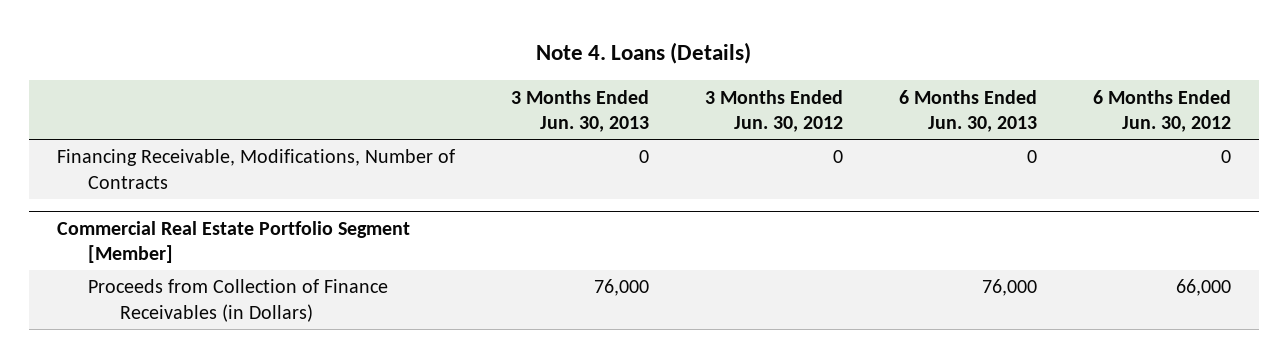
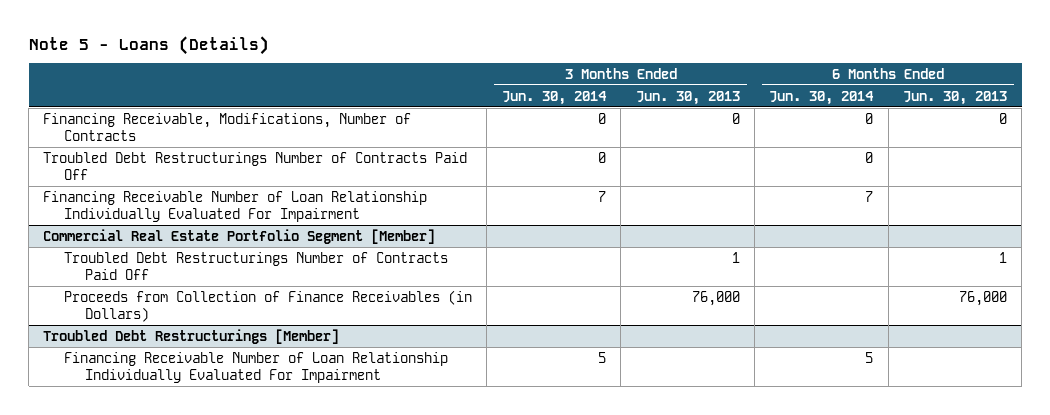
[535,42,751,65] Note 4. Loans (Details) -> [28,35,269,55] Note 5 - Loans (Details)
[704,89,843,132] 3 Months Ended Jun. 30, 2012 -> none
[1093,89,1232,132] 6 Months Ended Jun. 30, 2012 -> none
none -> [501,90,607,105] Jun. 30, 2014
none -> [769,90,875,105] Jun. 30, 2014
none -> [43,151,468,181] Troubled Debt Restructurings Number of Contracts Paid Off
none -> [43,190,428,223] Financing Receivable Number of Loan Relationship Individually Evaluated For Impairment
none -> [64,251,449,281] Troubled Debt Restructurings Number of Contracts Paid Off
none -> [43,328,340,344] Troubled Debt Restructurings [Member]
none -> [64,351,449,384] Financing Receivable Number of Loan Relationship Individually Evaluated For Impairment

